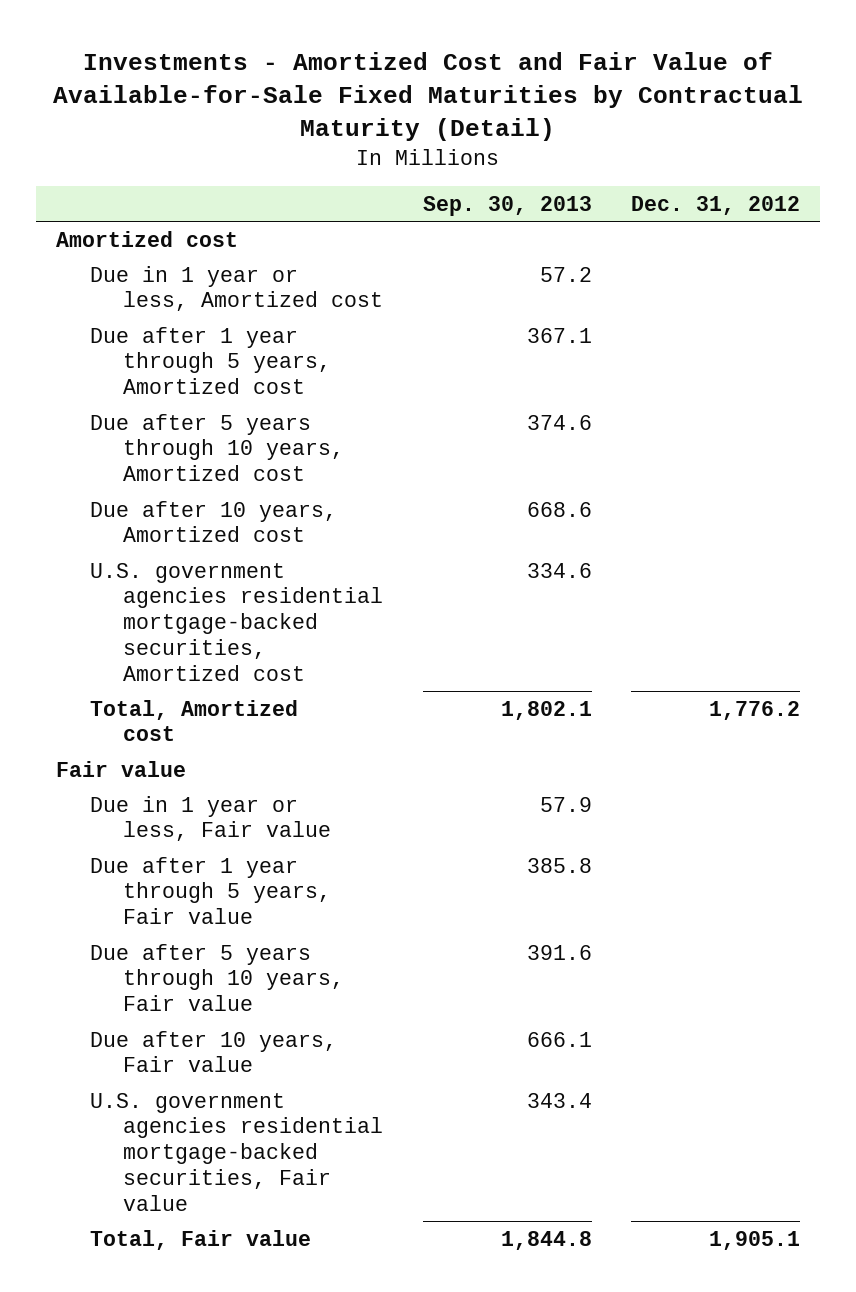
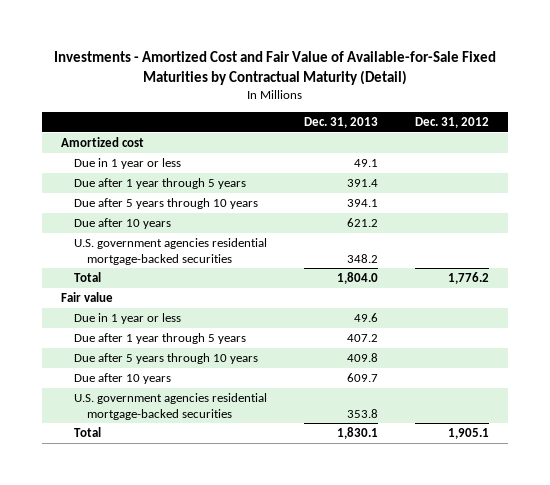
[422,195,592,216] Sep. 30, 2013 -> none
none -> [304,116,379,128] Dec. 31, 2013
[89,265,383,312] Due in 1 year or less, Amortized cost -> [73,158,181,170] Due in 1 year or less
[89,326,331,395] Due after 1 year through 5 years, Amortized cost -> [73,178,246,190] Due after 1 year through 5 years
[89,413,344,482] Due after 5 years through 10 years, Amortized cost -> [73,198,258,210] Due after 5 years through 10 years
[89,500,337,543] Due after 10 years, Amortized cost -> [73,218,171,230] Due after 10 years
[89,562,383,681] U.S. government agencies residential mortgage-backed securities, Amortized cost -> [73,238,267,265] U.S. government agencies residential mortgage-backed securities
[89,699,298,742] Total, Amortized cost -> [73,272,101,283] Total
[89,795,331,842] Due in 1 year or less, Fair value -> [73,313,181,325] Due in 1 year or less
[89,856,331,925] Due after 1 year through 5 years, Fair value -> [73,333,246,345] Due after 1 year through 5 years
[89,943,344,1012] Due after 5 years through 10 years, Fair value -> [73,353,258,365] Due after 5 years through 10 years
[89,1030,337,1073] Due after 10 years, Fair value -> [73,373,171,385] Due after 10 years
[89,1092,383,1211] U.S. government agencies residential mortgage-backed securities, Fair value -> [73,393,267,420] U.S. government agencies residential mortgage-backed securities
[89,1229,311,1250] Total, Fair value -> [73,427,101,438] Total

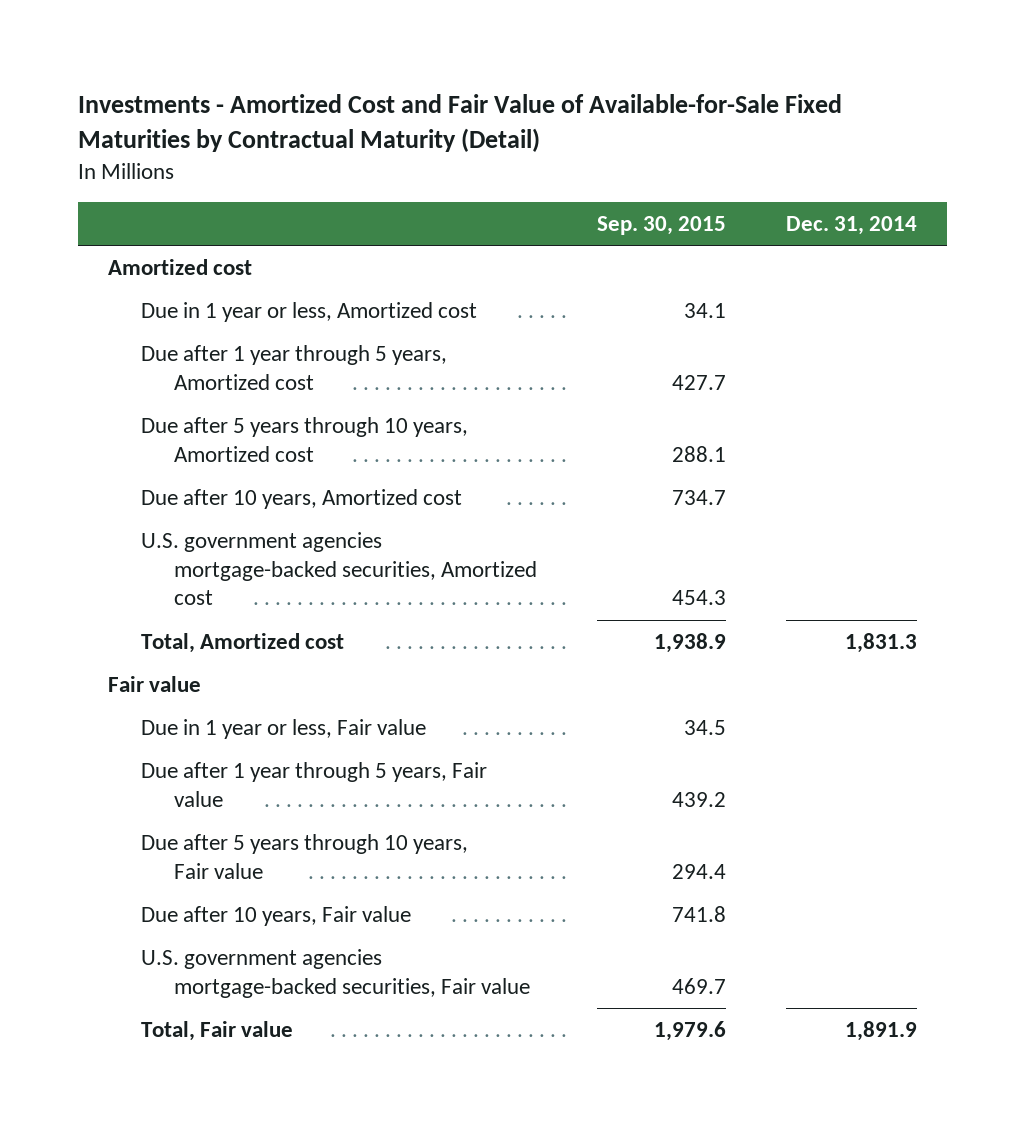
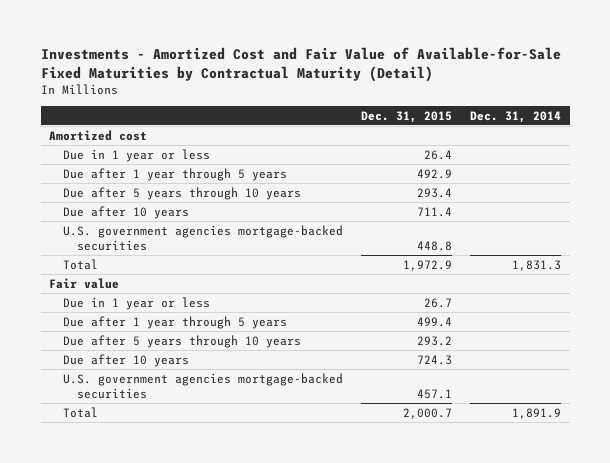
[597,216,727,236] Sep. 30, 2015 -> none
none -> [361,110,453,123] Dec. 31, 2015
[140,302,477,323] Due in 1 year or less, Amortized cost -> [63,148,211,162] Due in 1 year or less
[140,345,447,390] Due after 1 year through 5 years, Amortized cost -> [63,167,288,181] Due after 1 year through 5 years
[140,417,468,462] Due after 5 years through 10 years, Amortized cost -> [63,186,302,200] Due after 5 years through 10 years
[140,489,462,510] Due after 10 years, Amortized cost -> [63,205,190,219] Due after 10 years
[140,532,538,606] U.S. government agencies mortgage-backed securities, Amortized cost -> [63,224,344,251] U.S. government agencies mortgage-backed securities
[140,633,344,654] Total, Amortized cost -> [63,258,99,270] Total
[140,719,426,740] Due in 1 year or less, Fair value -> [63,296,211,310] Due in 1 year or less
[140,762,487,807] Due after 1 year through 5 years, Fair value -> [63,315,288,329] Due after 1 year through 5 years
[140,834,468,879] Due after 5 years through 10 years, Fair value -> [63,334,302,348] Due after 5 years through 10 years
[140,906,411,927] Due after 10 years, Fair value -> [63,353,190,367] Due after 10 years
[140,949,531,998] U.S. government agencies mortgage-backed securities, Fair value -> [63,372,344,399] U.S. government agencies mortgage-backed securities
[140,1021,293,1042] Total, Fair value -> [63,406,99,418] Total

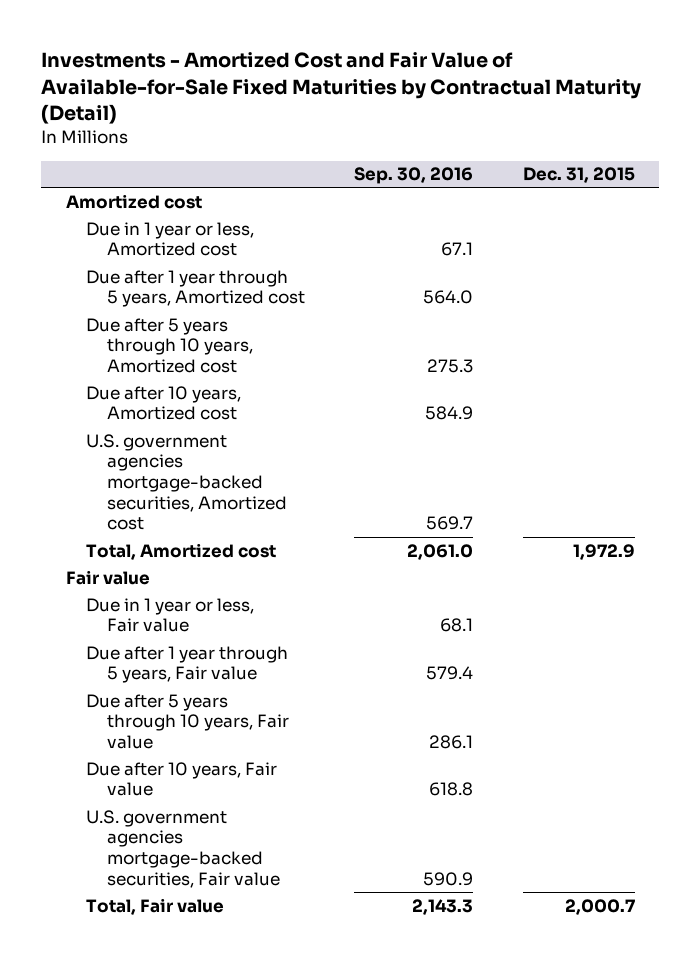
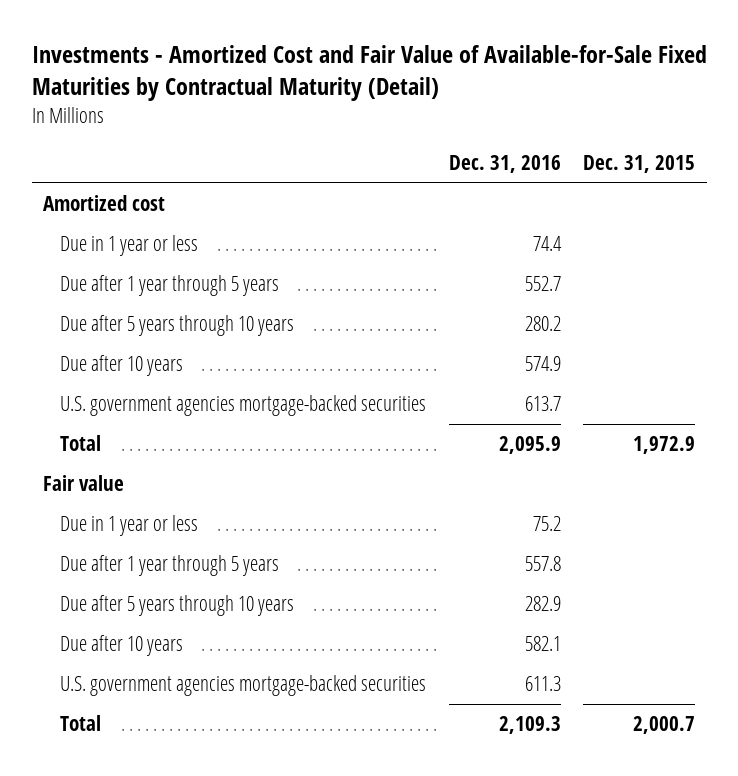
[354,167,474,185] Sep. 30, 2016 -> none
none -> [448,155,561,174] Dec. 31, 2016
[86,221,255,257] Due in 1 year or less, Amortized cost -> [59,235,198,257] Due in 1 year or less
[86,269,305,308] Due after 1 year through 5 years, Amortized cost -> [59,275,279,297] Due after 1 year through 5 years
[86,317,253,374] Due after 5 years through 10 years, Amortized cost -> [59,315,294,337] Due after 5 years through 10 years
[86,385,242,421] Due after 10 years, Amortized cost -> [59,355,183,377] Due after 10 years
[86,433,287,531] U.S. government agencies mortgage-backed securities, Amortized cost -> [59,395,426,417] U.S. government agencies mortgage-backed securities
[86,542,277,560] Total, Amortized cost -> [59,435,101,452] Total
[86,597,255,633] Due in 1 year or less, Fair value -> [59,515,198,537] Due in 1 year or less
[86,645,289,684] Due after 1 year through 5 years, Fair value -> [59,555,279,577] Due after 1 year through 5 years
[86,693,289,750] Due after 5 years through 10 years, Fair value -> [59,595,294,617] Due after 5 years through 10 years
[86,761,278,797] Due after 10 years, Fair value -> [59,635,183,657] Due after 10 years
[86,809,280,888] U.S. government agencies mortgage-backed securities, Fair value -> [59,675,426,697] U.S. government agencies mortgage-backed securities
[86,897,225,915] Total, Fair value -> [59,715,101,732] Total

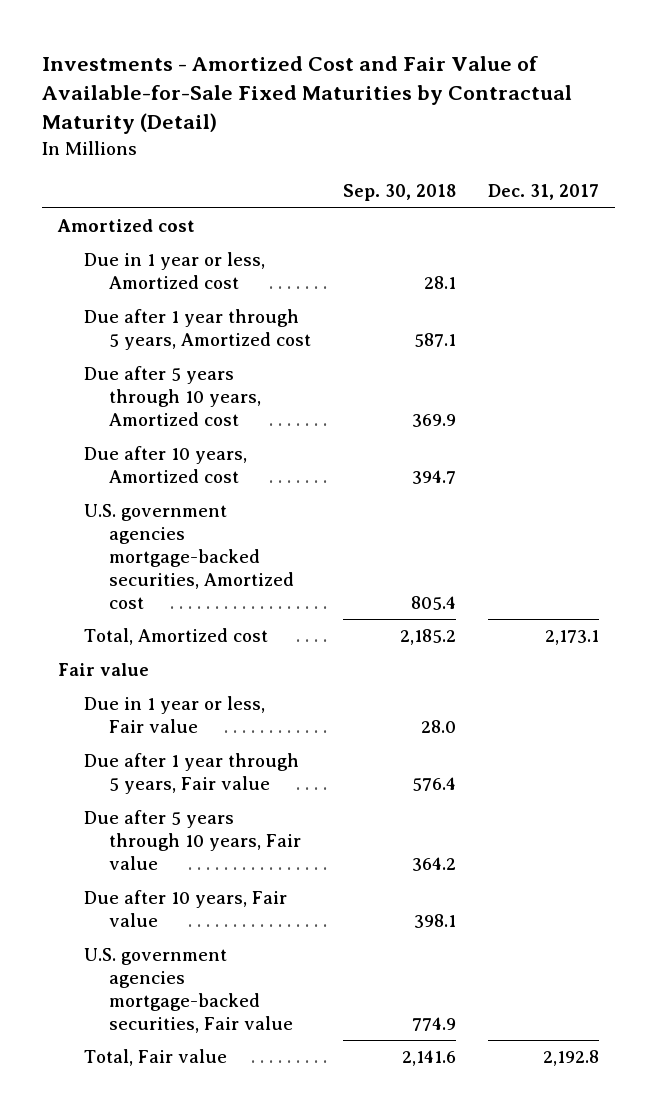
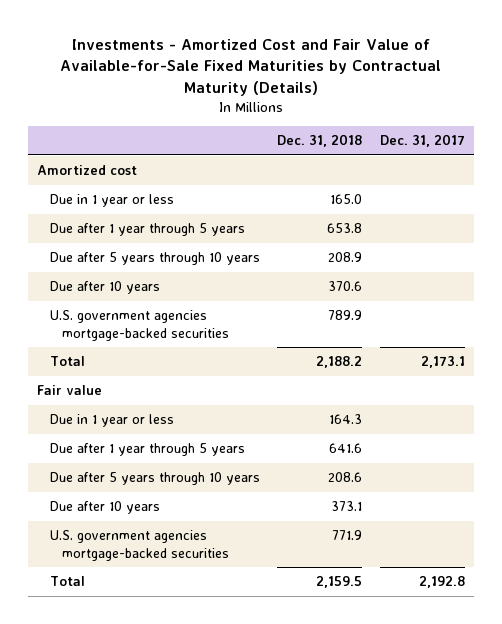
[42,56,573,135] Investments - Amortized Cost and Fair Value of Available-for-Sale Fixed Maturities by Contractual Maturity (Detail) -> [59,38,441,97] Investments - Amortized Cost and Fair Value of Available-for-Sale Fixed Maturities by Contractual Maturity (Details)
[343,183,457,201] Sep. 30, 2018 -> none
none -> [277,134,363,148] Dec. 31, 2018
[83,252,265,290] Due in 1 year or less, Amortized cost -> [49,194,174,208] Due in 1 year or less
[83,309,312,351] Due after 1 year through 5 years, Amortized cost -> [49,223,245,237] Due after 1 year through 5 years
[83,366,262,427] Due after 5 years through 10 years, Amortized cost -> [49,252,260,266] Due after 5 years through 10 years
[83,446,247,484] Due after 10 years, Amortized cost -> [49,281,160,295] Due after 10 years
[83,504,295,609] U.S. government agencies mortgage-backed securities, Amortized cost -> [49,310,230,341] U.S. government agencies mortgage-backed securities
[83,628,268,646] Total, Amortized cost -> [49,356,85,367] Total
[83,696,265,734] Due in 1 year or less, Fair value -> [49,414,174,428] Due in 1 year or less
[83,753,299,795] Due after 1 year through 5 years, Fair value -> [49,443,245,457] Due after 1 year through 5 years
[83,810,302,871] Due after 5 years through 10 years, Fair value -> [49,472,260,486] Due after 5 years through 10 years
[83,890,287,928] Due after 10 years, Fair value -> [49,501,160,515] Due after 10 years
[83,948,294,1033] U.S. government agencies mortgage-backed securities, Fair value -> [49,530,230,561] U.S. government agencies mortgage-backed securities
[83,1049,227,1067] Total, Fair value -> [49,576,85,587] Total

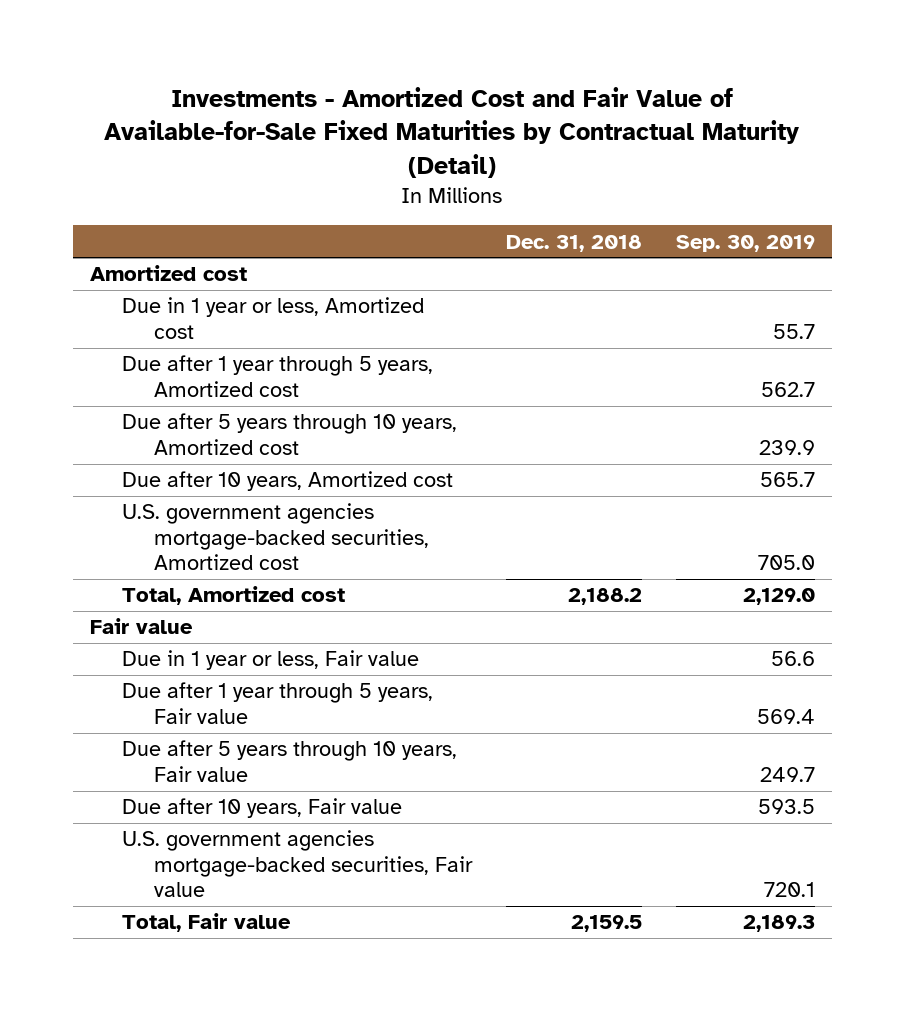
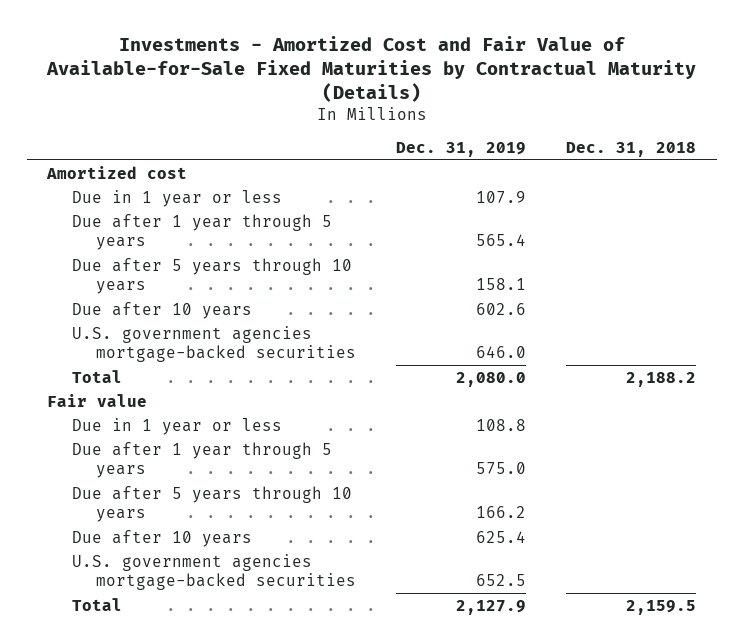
[104,86,800,179] Investments - Amortized Cost and Fair Value of Available-for-Sale Fixed Maturities by Contractual Maturity (Detail) -> [45,36,696,102] Investments - Amortized Cost and Fair Value of Available-for-Sale Fixed Maturities by Contractual Maturity (Details)
[675,234,815,252] Sep. 30, 2019 -> none
none -> [396,141,527,157] Dec. 31, 2019
[122,297,425,339] Due in 1 year or less, Amortized cost -> [71,189,282,207] Due in 1 year or less
[122,355,434,397] Due after 1 year through 5 years, Amortized cost -> [71,213,332,250] Due after 1 year through 5 years
[122,413,458,455] Due after 5 years through 10 years, Amortized cost -> [71,257,352,294] Due after 5 years through 10 years
[122,471,454,492] Due after 10 years, Amortized cost -> [71,301,252,319] Due after 10 years
[122,503,430,571] U.S. government agencies mortgage-backed securities, Amortized cost -> [71,325,357,362] U.S. government agencies mortgage-backed securities
[122,586,346,606] Total, Amortized cost -> [71,369,122,383] Total
[122,650,420,671] Due in 1 year or less, Fair value -> [71,417,282,435] Due in 1 year or less
[122,682,434,724] Due after 1 year through 5 years, Fair value -> [71,441,332,478] Due after 1 year through 5 years
[122,740,458,782] Due after 5 years through 10 years, Fair value -> [71,485,352,522] Due after 5 years through 10 years
[122,798,403,819] Due after 10 years, Fair value -> [71,529,252,547] Due after 10 years
[122,830,474,898] U.S. government agencies mortgage-backed securities, Fair value -> [71,553,357,590] U.S. government agencies mortgage-backed securities
[122,913,292,933] Total, Fair value -> [71,597,122,611] Total

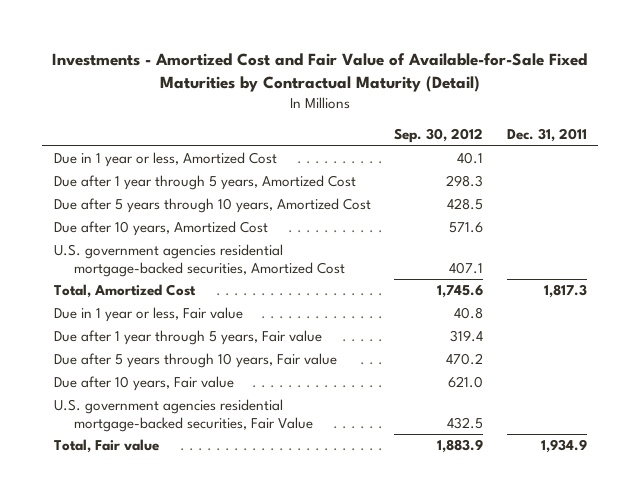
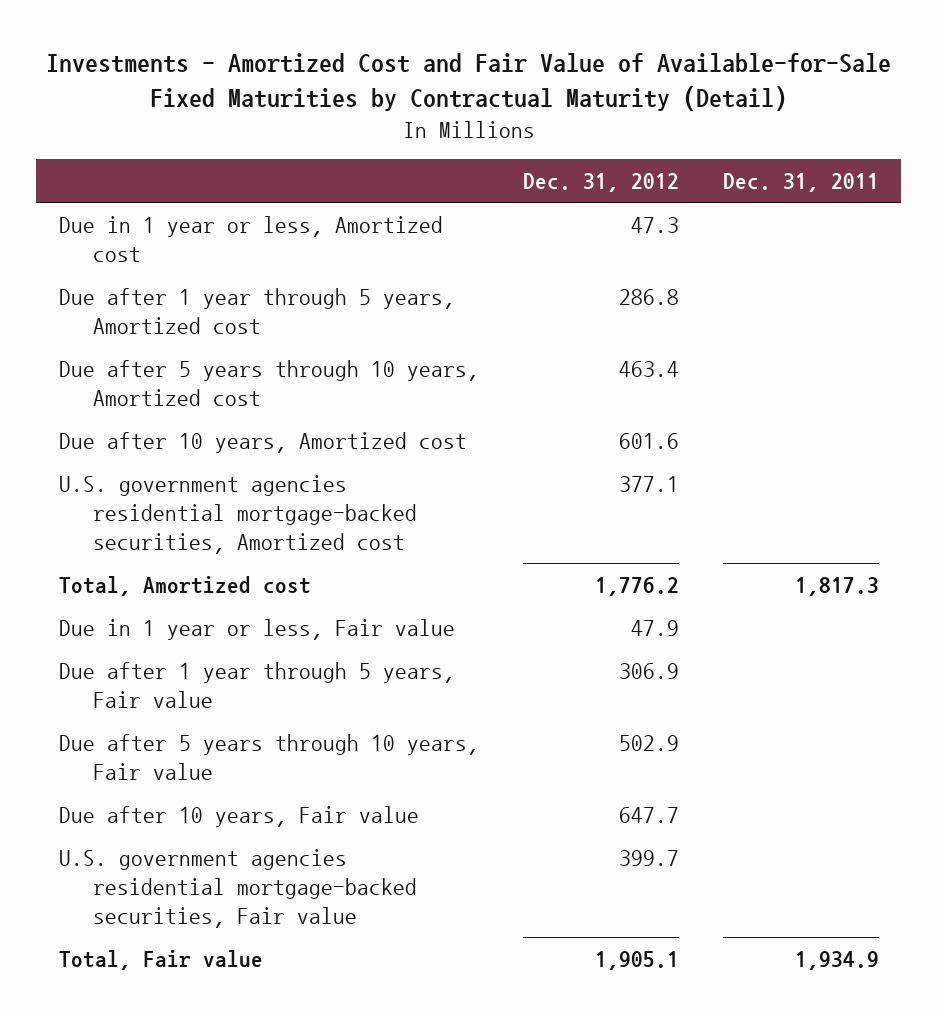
[394,128,484,144] Sep. 30, 2012 -> none
none -> [522,172,679,192] Dec. 31, 2012
[54,152,278,168] Due in 1 year or less, Amortized Cost -> [58,215,443,262] Due in 1 year or less, Amortized cost
[54,175,357,191] Due after 1 year through 5 years, Amortized Cost -> [58,287,455,334] Due after 1 year through 5 years, Amortized cost
[54,198,372,214] Due after 5 years through 10 years, Amortized Cost -> [58,359,479,406] Due after 5 years through 10 years, Amortized cost
[54,221,269,237] Due after 10 years, Amortized Cost -> [58,431,467,453] Due after 10 years, Amortized cost
[54,244,346,277] U.S. government agencies residential mortgage-backed securities, Amortized Cost -> [58,474,418,555] U.S. government agencies residential mortgage-backed securities, Amortized cost
[54,284,197,299] Total, Amortized Cost -> [58,575,311,596] Total, Amortized cost
[54,399,314,432] U.S. government agencies residential mortgage-backed securities, Fair Value -> [58,848,418,929] U.S. government agencies residential mortgage-backed securities, Fair value

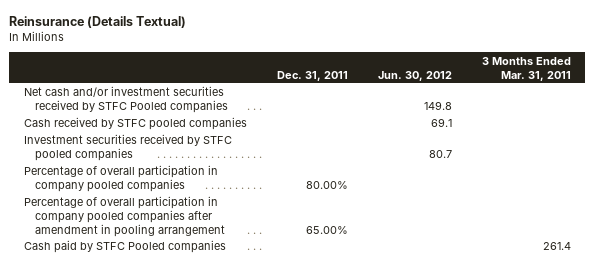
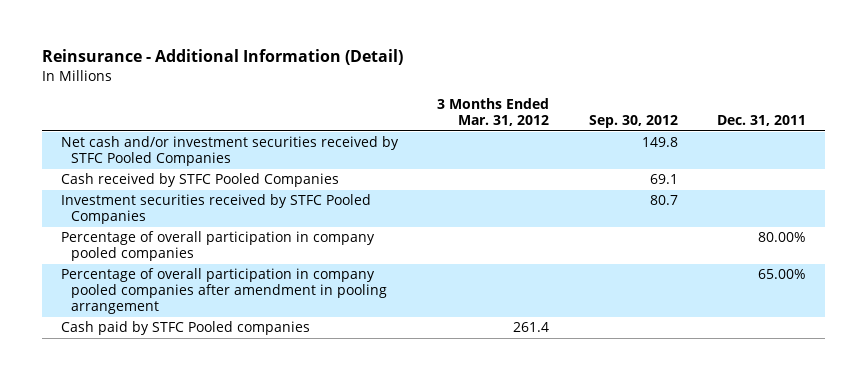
[9,16,187,29] Reinsurance (Details Textual) -> [41,49,403,66] Reinsurance - Additional Information (Detail)
[377,70,452,81] Jun. 30, 2012 -> none
[481,56,571,81] 3 Months Ended Mar. 31, 2011 -> none
none -> [437,98,550,127] 3 Months Ended Mar. 31, 2012
none -> [588,115,678,129] Sep. 30, 2012
[24,86,229,114] Net cash and/or investment securities received by STFC Pooled companies -> [61,136,400,167] Net cash and/or investment securities received by STFC Pooled Companies
[24,117,248,131] Cash received by STFC pooled companies -> [61,173,340,188] Cash received by STFC Pooled Companies
[24,134,233,162] Investment securities received by STFC pooled companies -> [61,194,372,225] Investment securities received by STFC Pooled Companies

